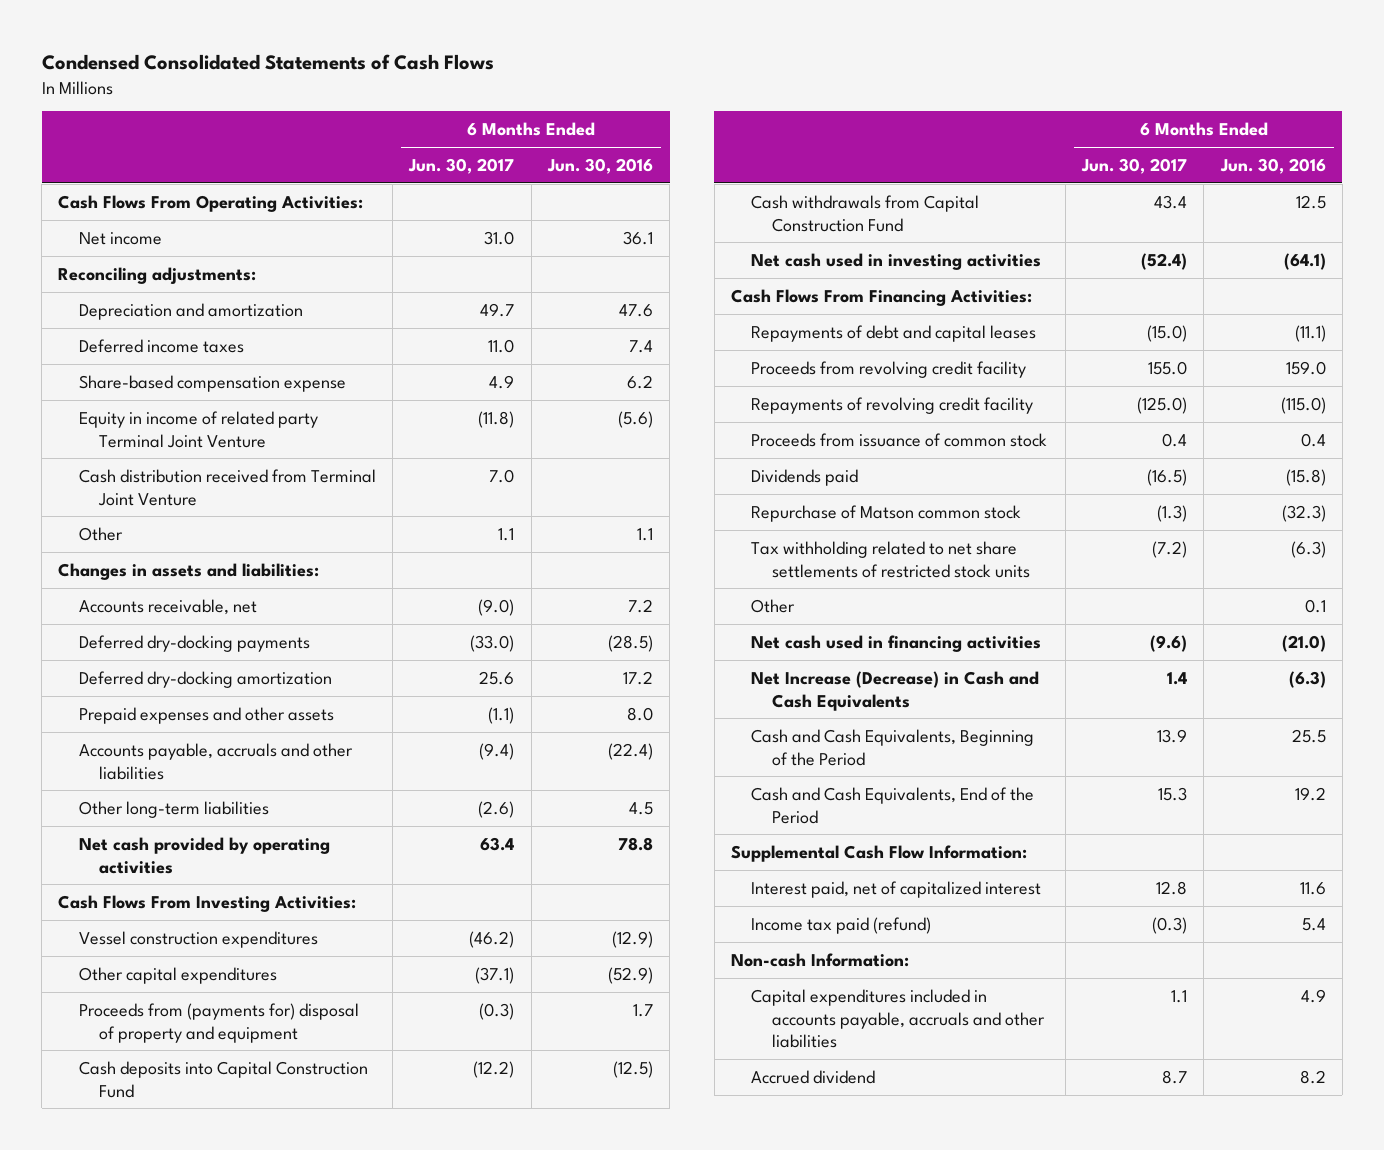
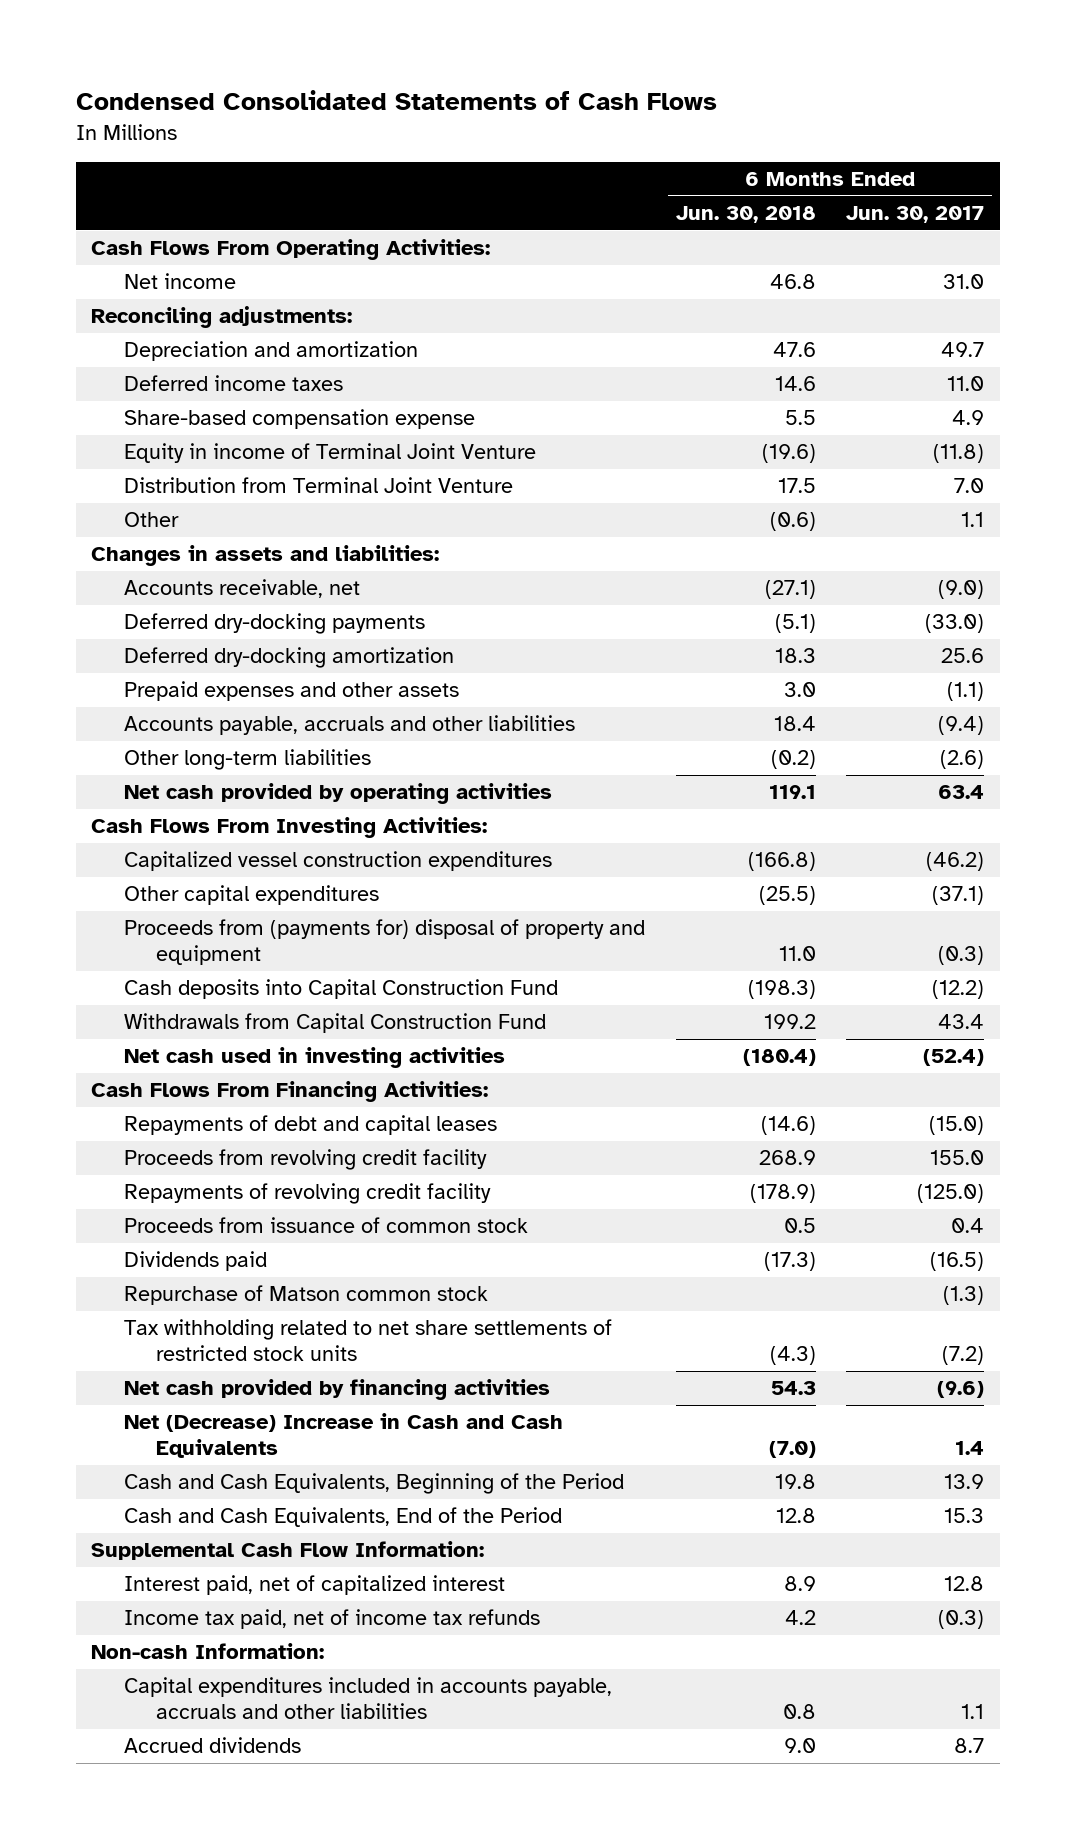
[546,157,653,174] Jun. 30, 2016 -> none
none -> [675,206,816,224] Jun. 30, 2018
[78,410,318,448] Equity in income of related party Terminal Joint Venture -> [123,443,536,464] Equity in income of Terminal Joint Venture
[78,468,376,506] Cash distribution received from Terminal Joint Venture -> [123,477,513,494] Distribution from Terminal Joint Venture
[78,930,318,948] Vessel construction expenditures -> [123,851,552,872] Capitalized vessel construction expenditures
[751,194,980,232] Cash withdrawals from Capital Construction Fund -> [123,1013,546,1034] Withdrawals from Capital Construction Fund
[751,598,796,613] Other -> none
[751,634,1042,652] Net cash used in financing activities -> [123,1379,550,1401] Net cash provided by financing activities
[751,670,1040,711] Net Increase (Decrease) in Cash and Cash Equivalents -> [123,1413,563,1459] Net (Decrease) Increase in Cash and Cash Equivalents
[751,916,932,934] Income tax paid (refund) -> [123,1609,540,1630] Income tax paid, net of income tax refunds
[751,1069,876,1084] Accrued dividend -> [123,1737,301,1754] Accrued dividends

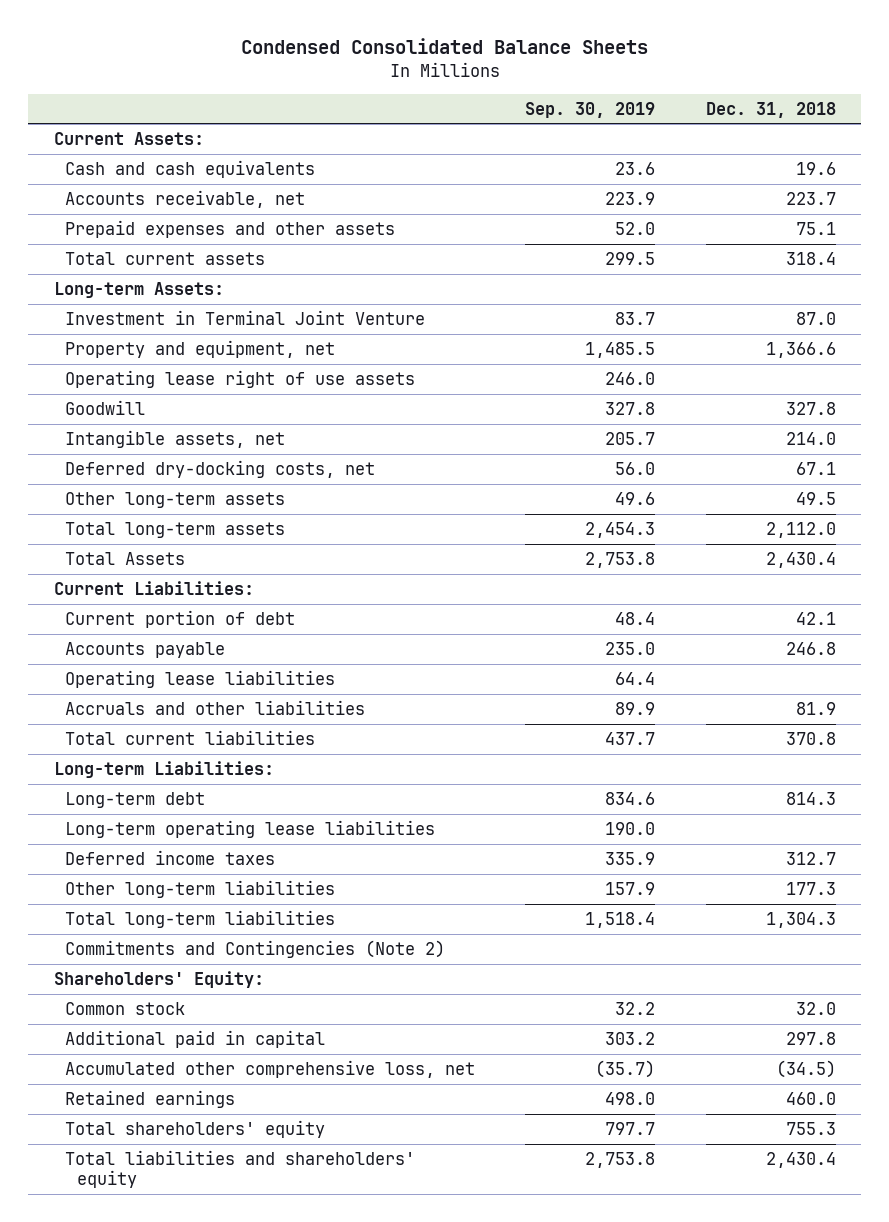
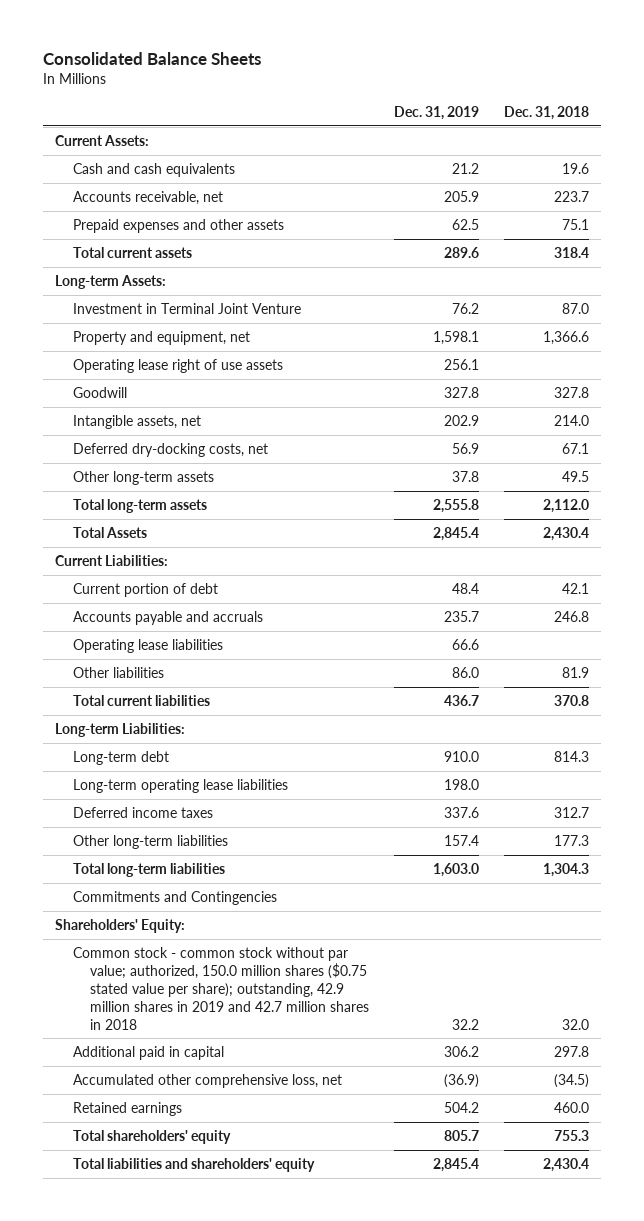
[240,38,648,55] Condensed Consolidated Balance Sheets -> [42,51,261,65] Consolidated Balance Sheets
[525,101,656,118] Sep. 30, 2019 -> none
none -> [394,106,480,121] Dec. 31, 2019
[65,641,226,658] Accounts payable -> [72,611,263,626] Accounts payable and accruals
[65,699,366,715] Accruals and other liabilities -> [72,667,164,679] Other liabilities
[65,939,446,958] Commitments and Contingencies (Note 2) -> [72,891,277,906] Commitments and Contingencies
[65,1001,186,1015] Common stock -> [72,947,370,1030] Common stock - common stock without par value; authorized, 150.0 million shares ($0.75 stated value per share); outstanding, 42.9 million shares in 2019 and 42.7 million shares in 2018

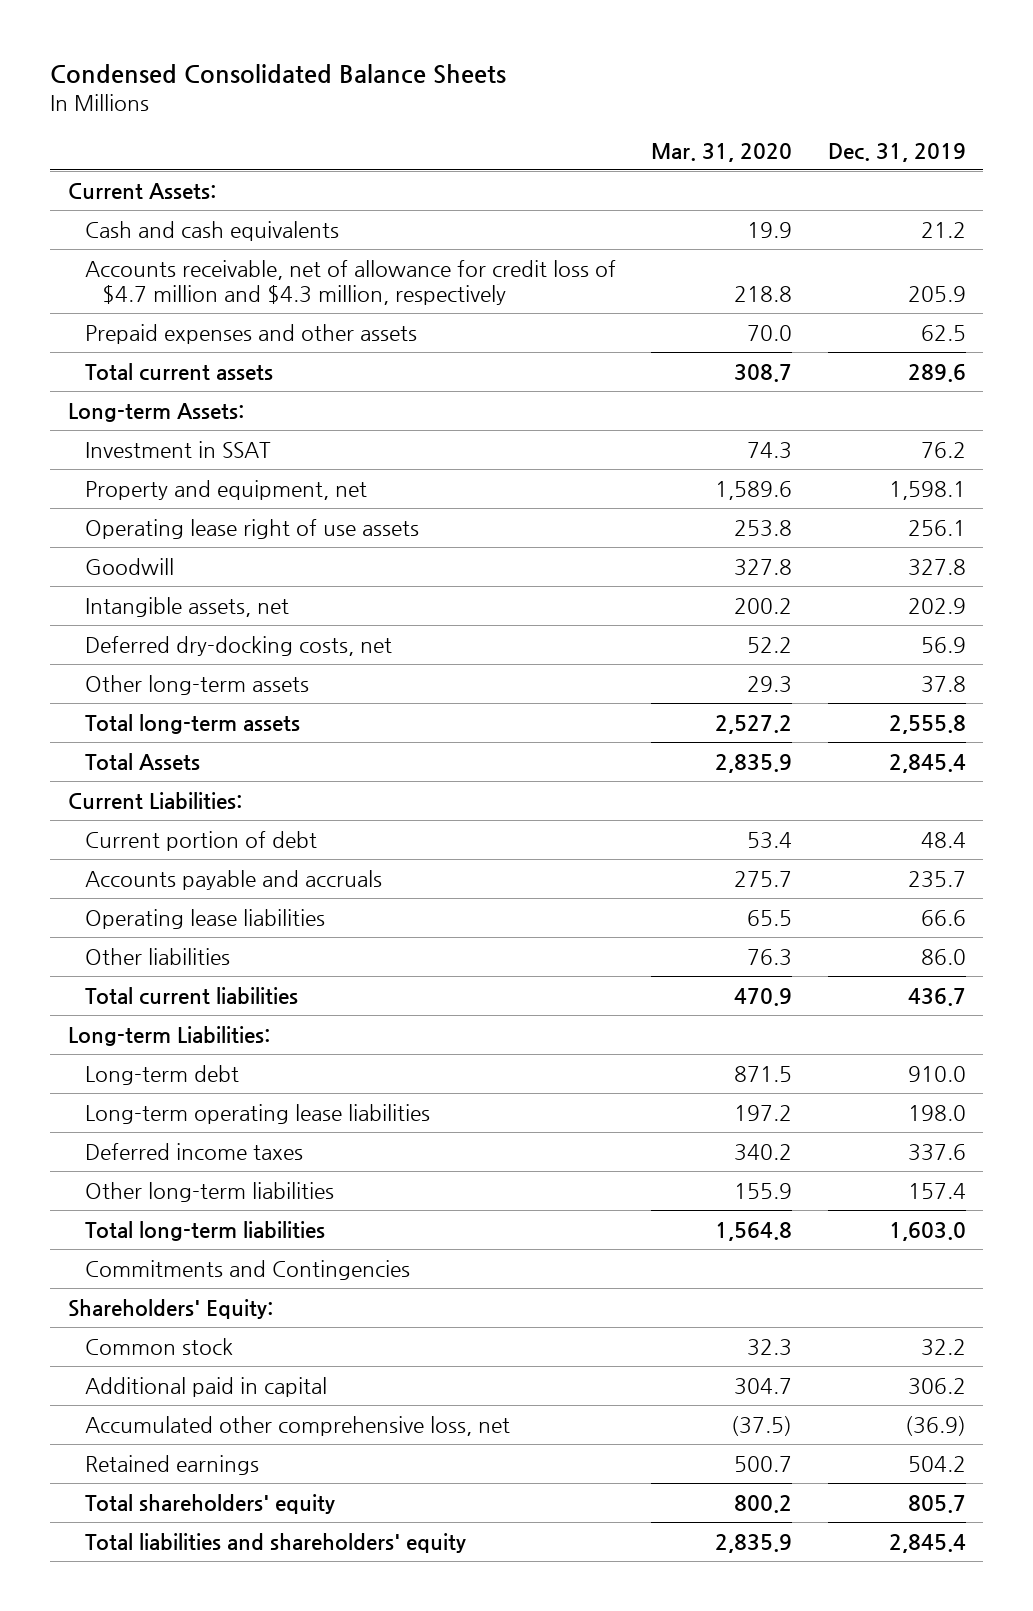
[42,51,261,65] Consolidated Balance Sheets -> [49,64,506,85] Condensed Consolidated Balance Sheets
[503,106,589,121] Dec. 31, 2018 -> none
none -> [651,142,793,162] Mar. 31, 2020
[72,191,223,206] Accounts receivable, net -> [84,259,616,305] Accounts receivable, net of allowance for credit loss of $4.7 million and $4.3 million, respectively
[72,303,301,315] Investment in Terminal Joint Venture -> [84,440,271,458] Investment in SSAT
[72,947,370,1030] Common stock - common stock without par value; authorized, 150.0 million shares ($0.75 stated value per share); outstanding, 42.9 million shares in 2019 and 42.7 million shares in 2018 -> [84,1337,233,1355] Common stock

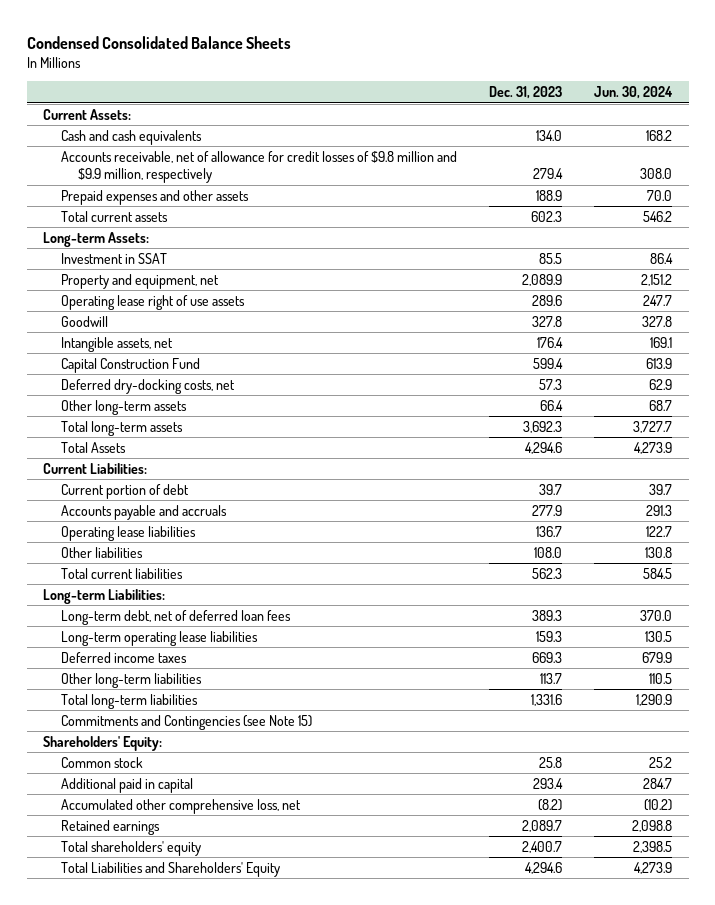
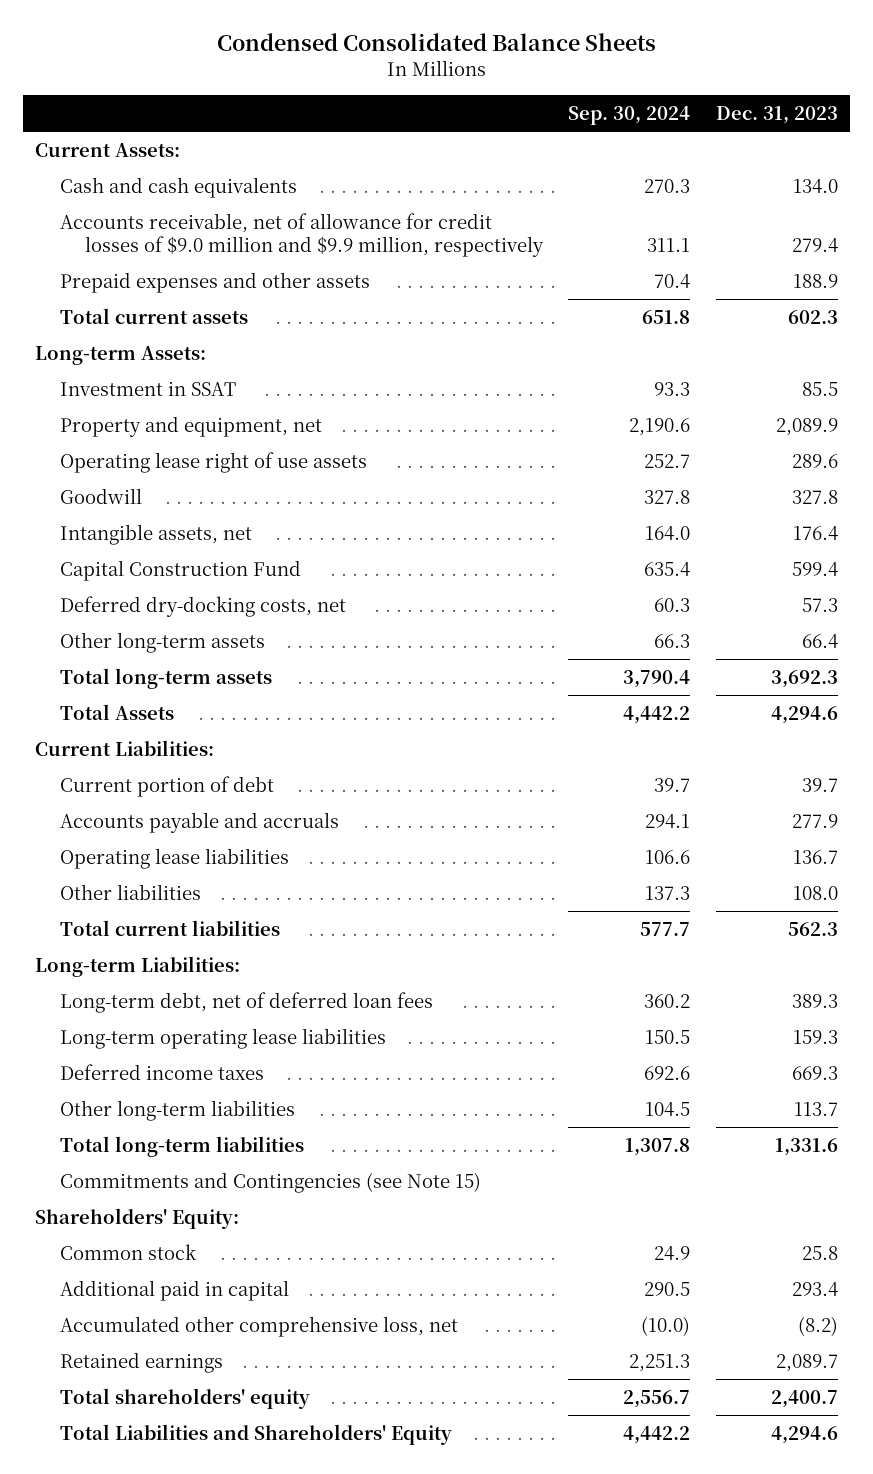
[594,86,674,100] Jun. 30, 2024 -> none
none -> [568,105,691,125] Sep. 30, 2024
[60,150,457,184] Accounts receivable, net of allowance for credit losses of $9.8 million and $9.9 million, respectively -> [60,212,544,257] Accounts receivable, net of allowance for credit losses of $9.0 million and $9.9 million, respectively

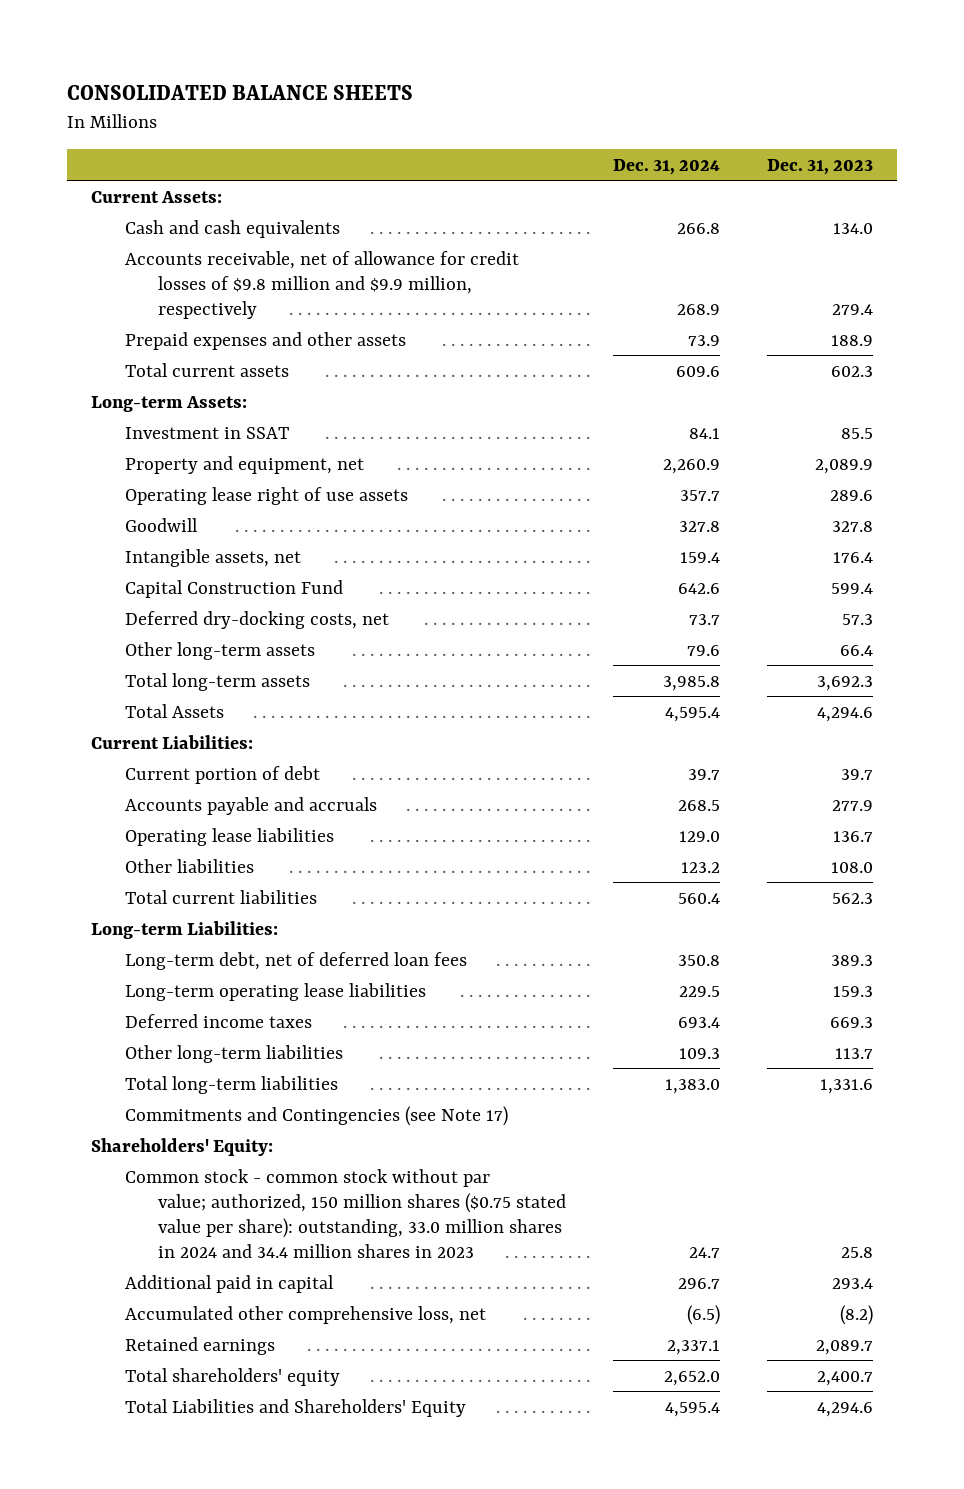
[216,33,656,52] Condensed Consolidated Balance Sheets -> [67,85,414,101] CONSOLIDATED BALANCE SHEETS
[568,105,691,125] Sep. 30, 2024 -> none
none -> [613,158,721,175] Dec. 31, 2024
[60,212,544,257] Accounts receivable, net of allowance for credit losses of $9.0 million and $9.9 million, respectively -> [124,250,519,319] Accounts receivable, net of allowance for credit losses of $9.8 million and $9.9 million, respectively
[60,1171,482,1193] Commitments and Contingencies (see Note 15) -> [124,1105,508,1126] Commitments and Contingencies (see Note 17)
[60,1243,198,1260] Common stock -> [124,1168,567,1258] Common stock - common stock without par value; authorized, 150 million shares ($0.75 stated value per share): outstanding, 33.0 million shares in 2024 and 34.4 million shares in 2023

